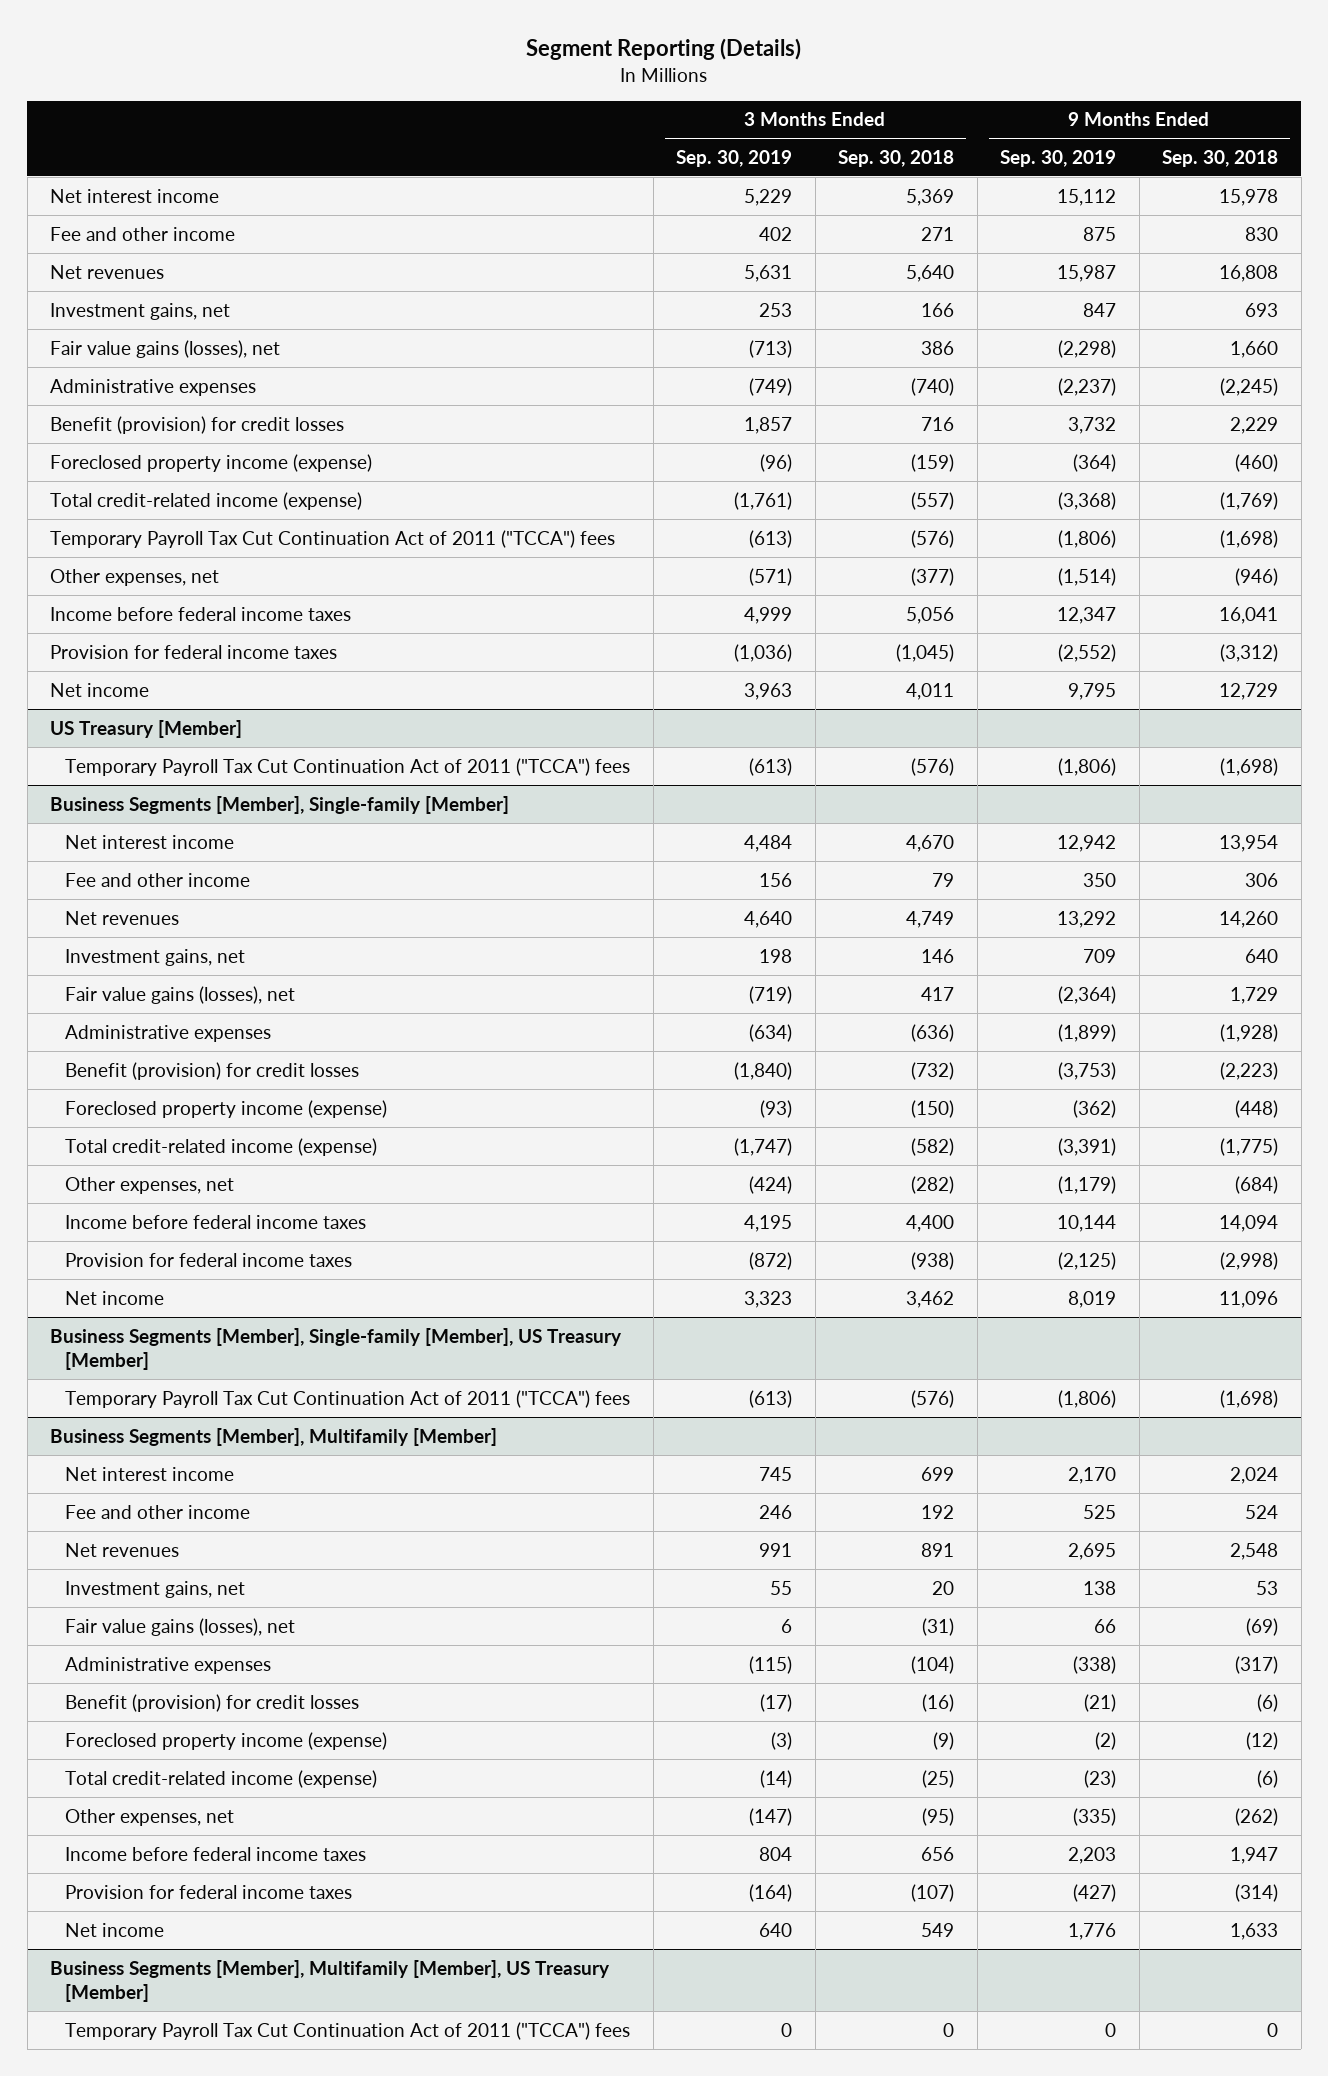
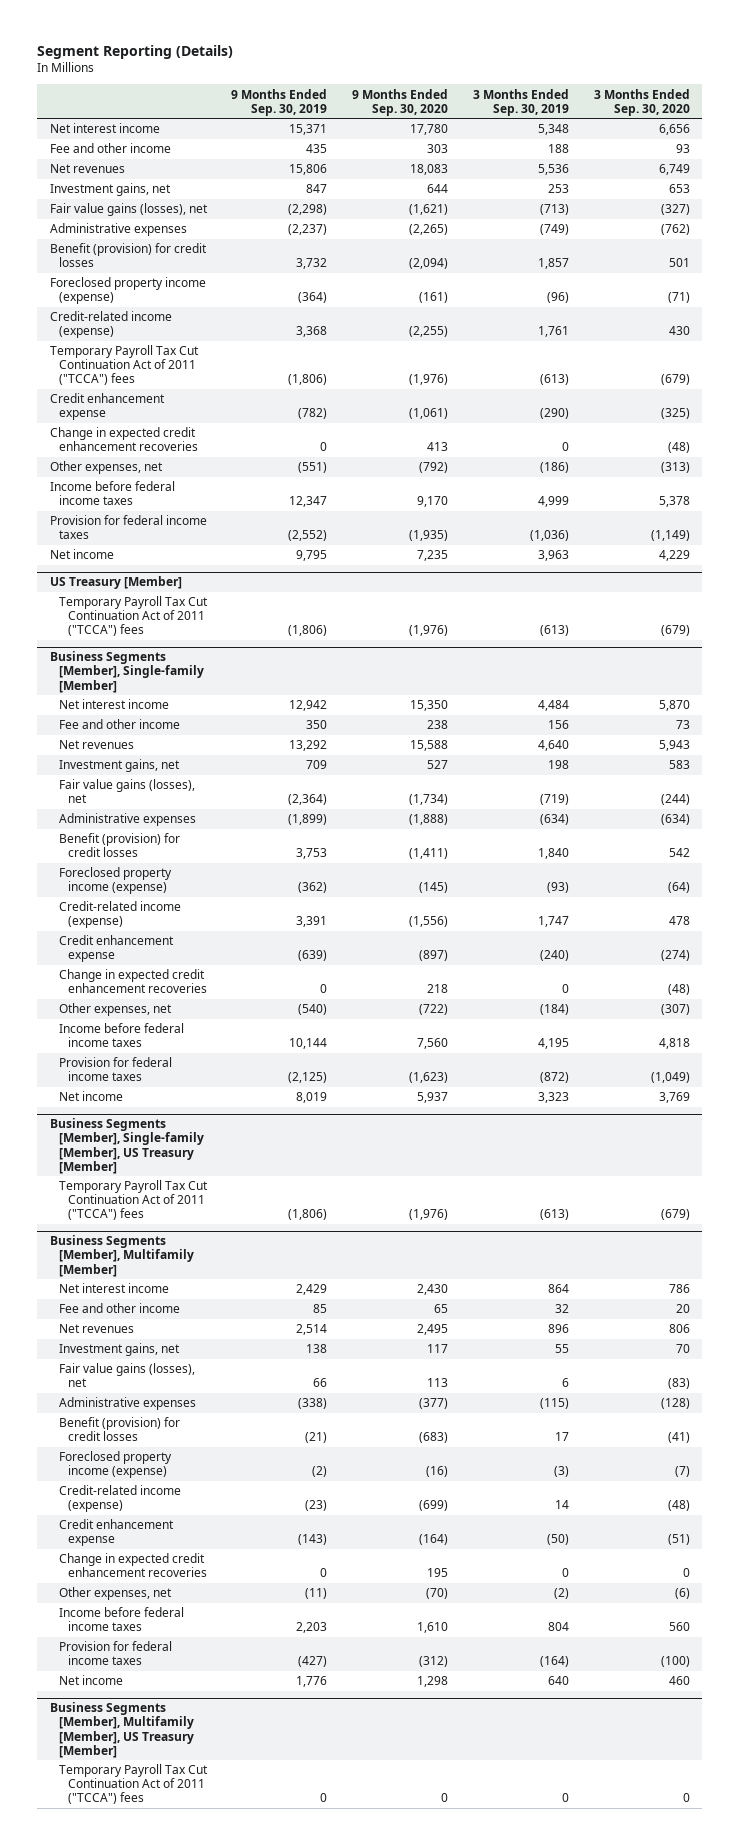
[838,149,955,167] Sep. 30, 2018 -> none
[1162,149,1279,167] Sep. 30, 2018 -> none
none -> [352,88,449,116] 9 Months Ended Sep. 30, 2020
none -> [593,88,690,116] 3 Months Ended Sep. 30, 2020
[744,188,793,206] 5,229 -> [537,124,569,136] 5,348
[1057,188,1117,206] 15,112 -> [289,124,328,136] 15,371
[759,226,793,241] 402 -> [547,144,569,154] 188
[1083,226,1117,241] 875 -> [306,144,328,154] 435
[744,264,793,282] 5,631 -> [537,164,569,176] 5,536
[1057,264,1117,282] 15,987 -> [289,164,328,176] 15,806
[50,491,363,510] Total credit-related income (expense) -> [49,311,172,339] Credit-related income (expense)
[734,491,793,510] (1,761) -> [537,326,569,338] 1,761
[1058,491,1117,510] (3,368) -> [296,326,328,338] 3,368
none -> [49,393,165,421] Credit enhancement expense
none -> [49,427,198,452] Change in expected credit enhancement recoveries
[749,567,793,586] (571) -> [539,462,569,474] (186)
[1058,567,1117,586] (1,514) -> [298,462,328,474] (551)
[734,1061,793,1080] (1,840) -> [537,848,569,860] 1,840
[1058,1061,1117,1080] (3,753) -> [296,848,328,860] 3,753
[65,1137,378,1156] Total credit-related income (expense) -> [58,901,181,929] Credit-related income (expense)
[734,1137,793,1156] (1,747) -> [537,916,569,928] 1,747
[1058,1137,1117,1156] (3,391) -> [296,916,328,928] 3,391
none -> [58,935,174,963] Credit enhancement expense
none -> [58,969,207,994] Change in expected credit enhancement recoveries
[749,1175,793,1194] (424) -> [539,1004,569,1016] (184)
[1058,1175,1117,1194] (1,179) -> [298,1004,328,1016] (540)
[759,1466,793,1481] 745 -> [547,1284,569,1294] 864
[1068,1466,1117,1484] 2,170 -> [296,1284,328,1296] 2,429
[759,1504,793,1519] 246 -> [554,1304,569,1314] 32
[1083,1504,1117,1519] 525 -> [313,1304,328,1314] 85
[759,1542,793,1557] 991 -> [547,1324,569,1334] 896
[1068,1542,1117,1560] 2,695 -> [296,1324,328,1336] 2,514
[760,1693,793,1712] (17) -> [554,1432,569,1442] 17
[65,1769,378,1788] Total credit-related income (expense) -> [58,1485,181,1513] Credit-related income (expense)
[760,1769,793,1788] (14) -> [554,1500,569,1510] 14
none -> [58,1519,174,1547] Credit enhancement expense
none -> [58,1553,207,1578] Change in expected credit enhancement recoveries
[749,1807,793,1826] (147) -> [553,1588,569,1600] (2)
[1073,1807,1117,1826] (335) -> [305,1588,328,1600] (11)

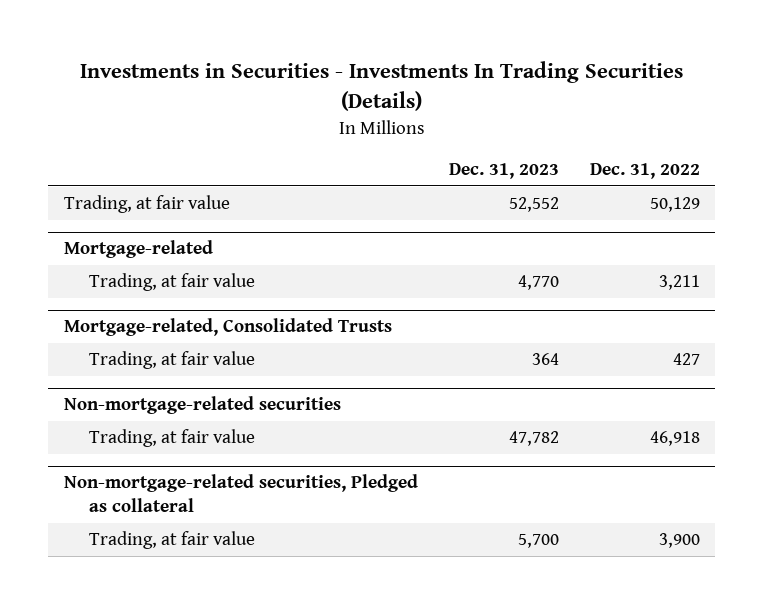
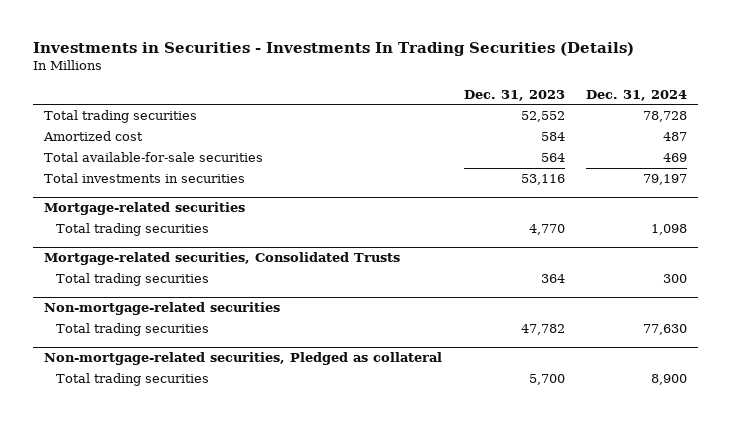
[589,163,700,180] Dec. 31, 2022 -> none
none -> [586,89,688,101] Dec. 31, 2024
[63,195,230,214] Trading, at fair value -> [43,110,197,124] Total trading securities
none -> [42,131,143,142] Amortized cost
none -> [43,152,263,163] Total available-for-sale securities
none -> [43,173,245,184] Total investments in securities
[63,240,213,259] Mortgage-related -> [43,202,245,216] Mortgage-related securities
[88,273,255,292] Trading, at fair value -> [55,223,209,237] Total trading securities
[63,318,392,337] Mortgage-related, Consolidated Trusts -> [43,252,400,266] Mortgage-related securities, Consolidated Trusts
[88,351,255,370] Trading, at fair value -> [55,273,209,287] Total trading securities
[88,429,255,448] Trading, at fair value -> [55,323,209,337] Total trading securities
[88,531,255,550] Trading, at fair value -> [55,373,209,387] Total trading securities

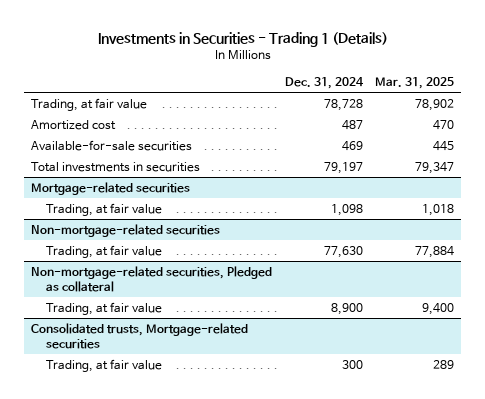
[32,41,634,56] Investments in Securities - Investments In Trading Securities (Details) -> [97,32,388,48] Investments in Securities - Trading 1 (Details)
[463,89,565,101] Dec. 31, 2023 -> none
none -> [375,76,455,89] Mar. 31, 2025
[43,110,197,124] Total trading securities -> [30,97,147,111] Trading, at fair value
[43,152,263,163] Total available-for-sale securities -> [30,139,192,151] Available-for-sale securities
[43,252,400,266] Mortgage-related securities, Consolidated Trusts -> none
[55,273,209,287] Total trading securities -> none
[55,223,209,237] Total trading securities -> [46,202,163,216] Trading, at fair value
[55,323,209,337] Total trading securities -> [46,244,163,258] Trading, at fair value
[55,373,209,387] Total trading securities -> [46,301,163,315] Trading, at fair value
none -> [30,322,248,349] Consolidated trusts, Mortgage-related securities
none -> [46,358,163,372] Trading, at fair value

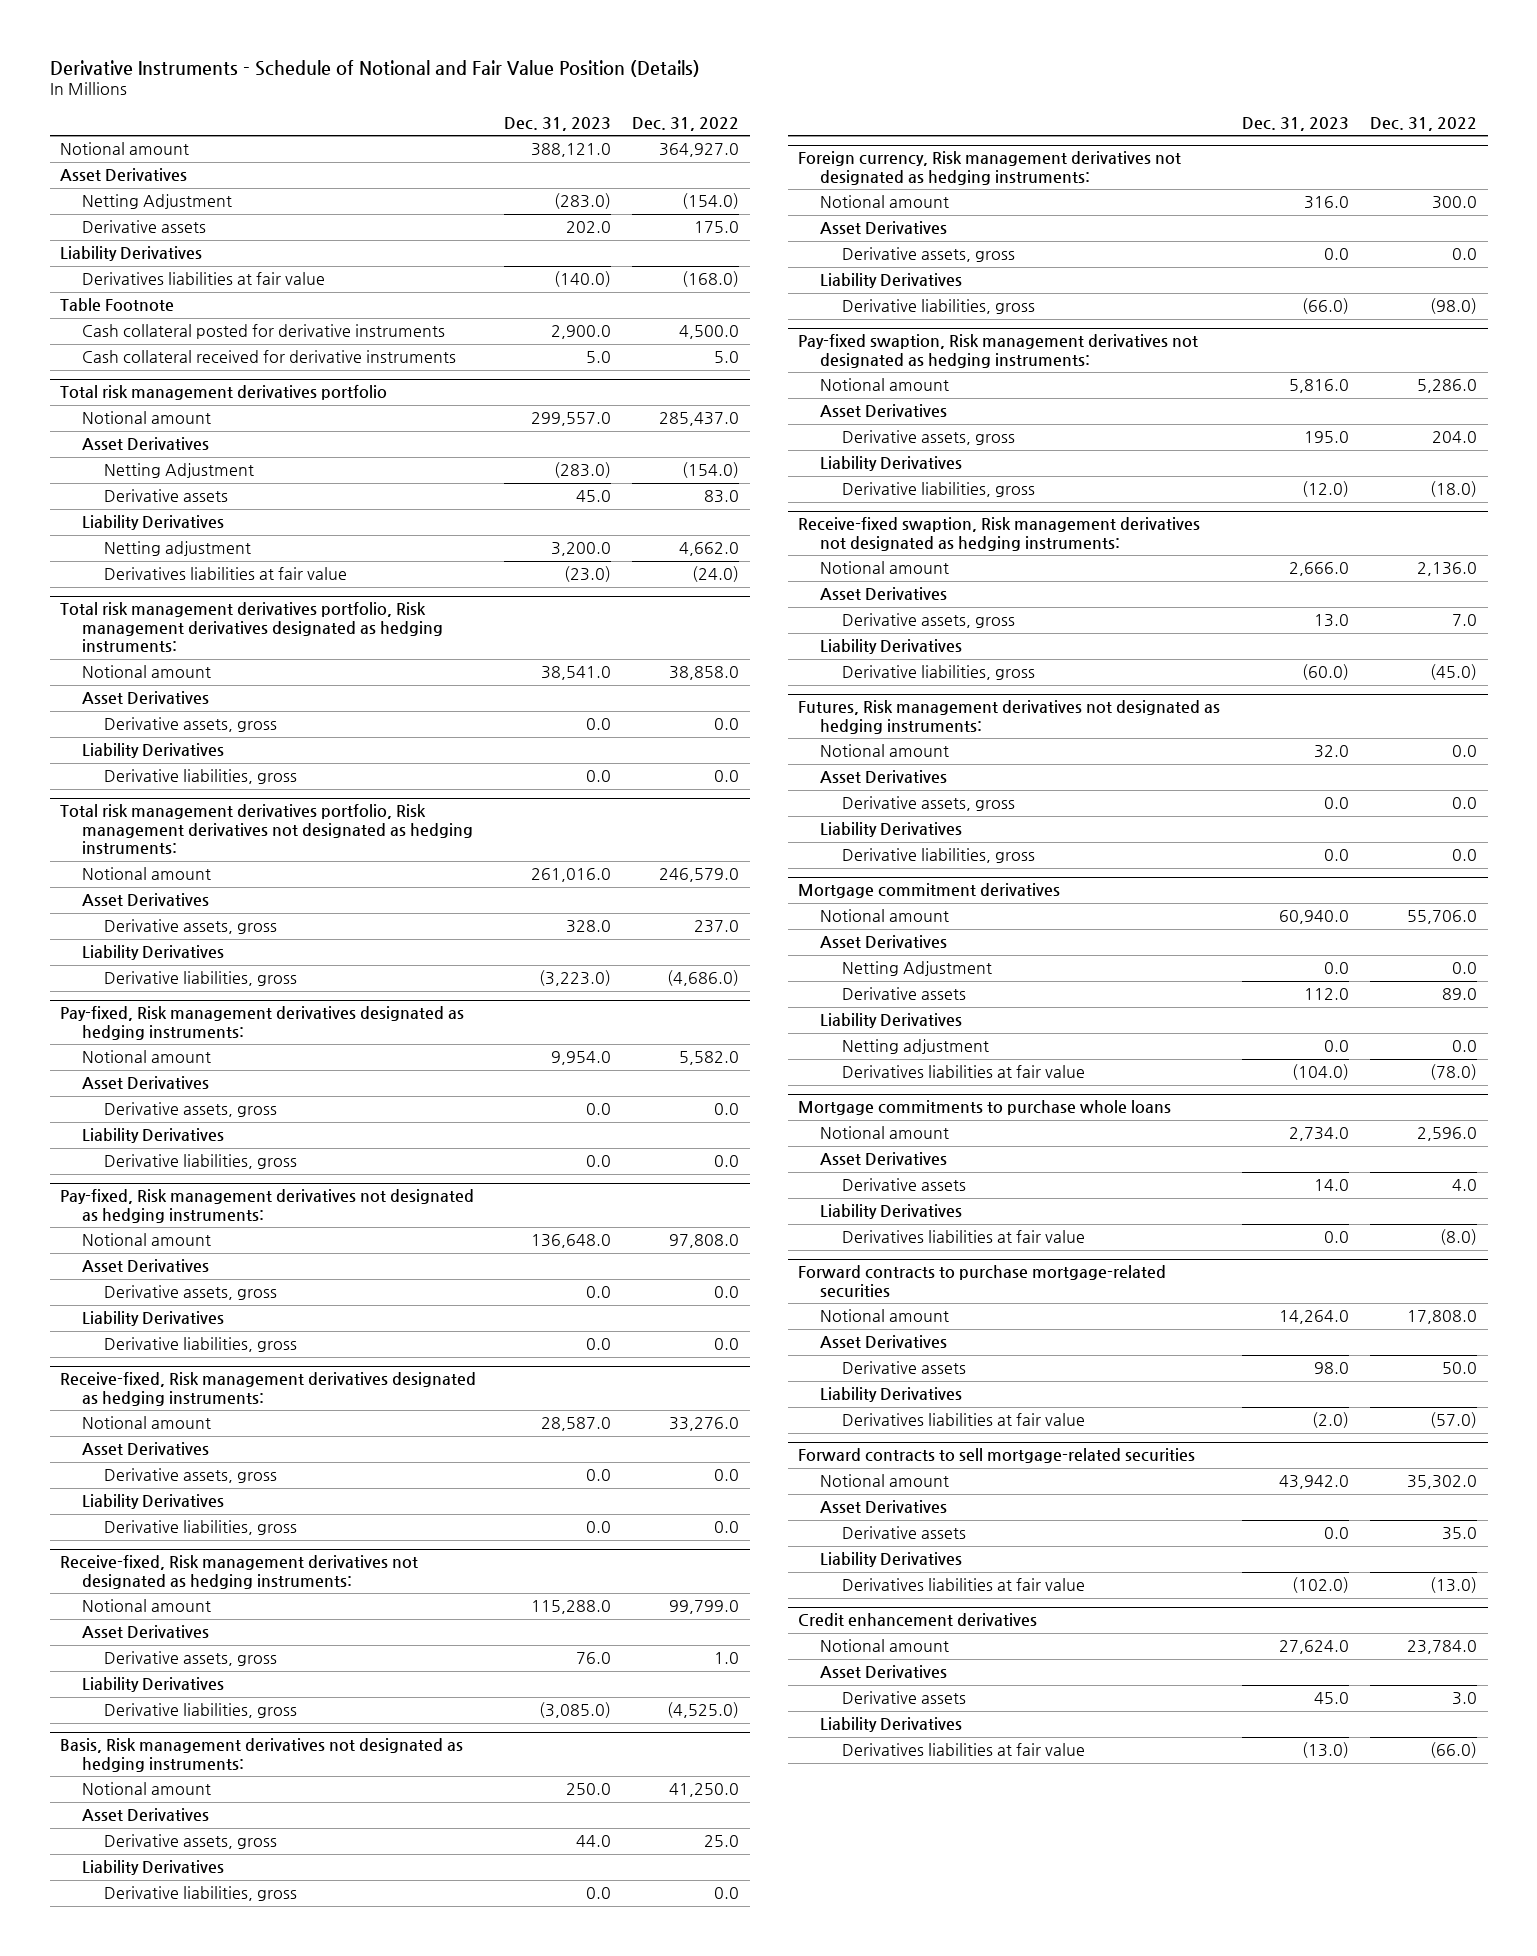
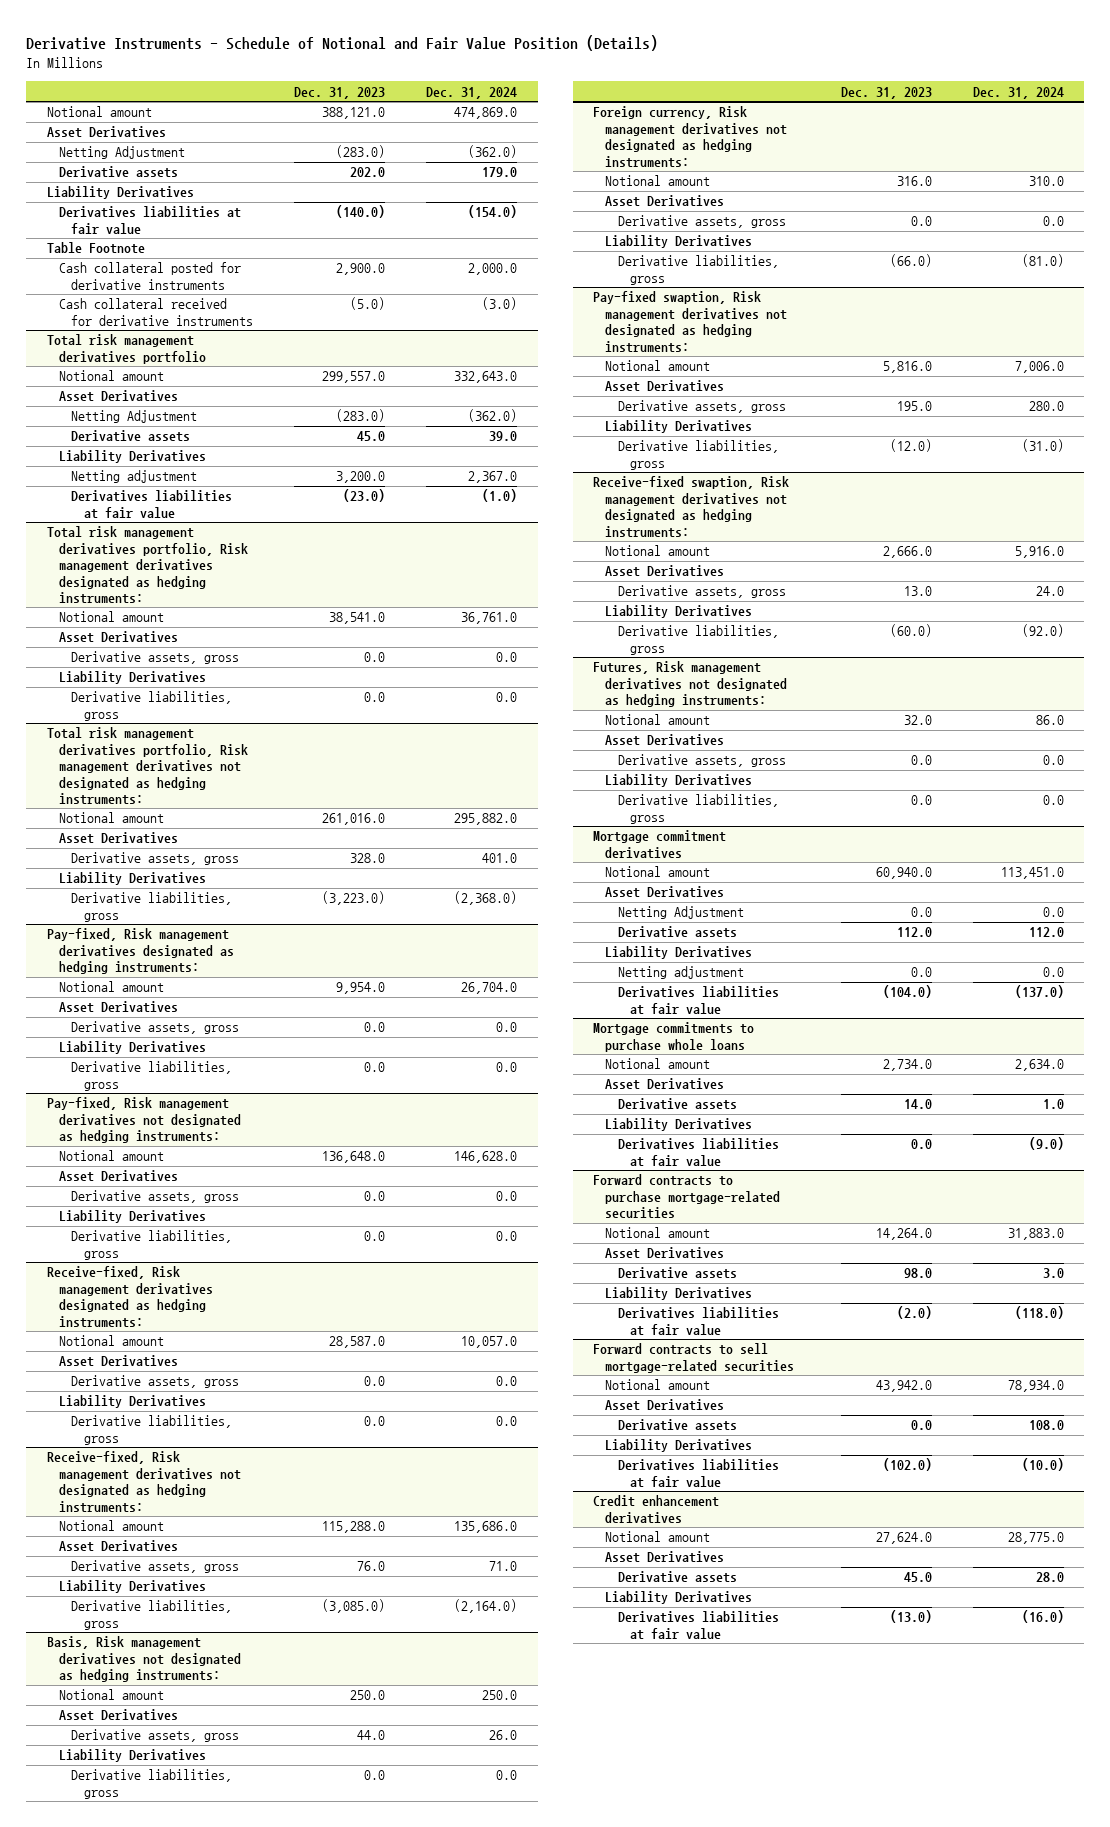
[632,116,740,131] Dec. 31, 2022 -> none
none -> [426,86,518,99] Dec. 31, 2024
[585,351,611,364] 5.0 -> [350,297,386,311] (5.0)

